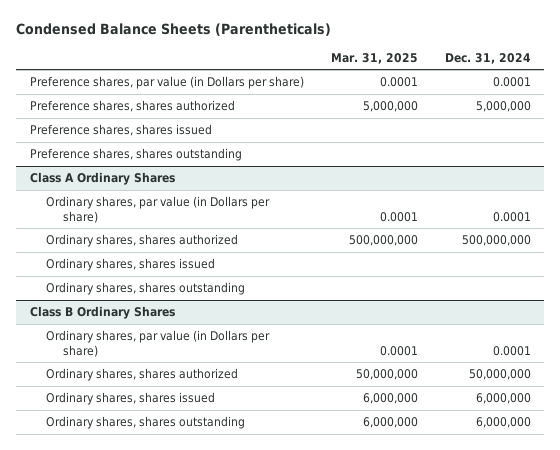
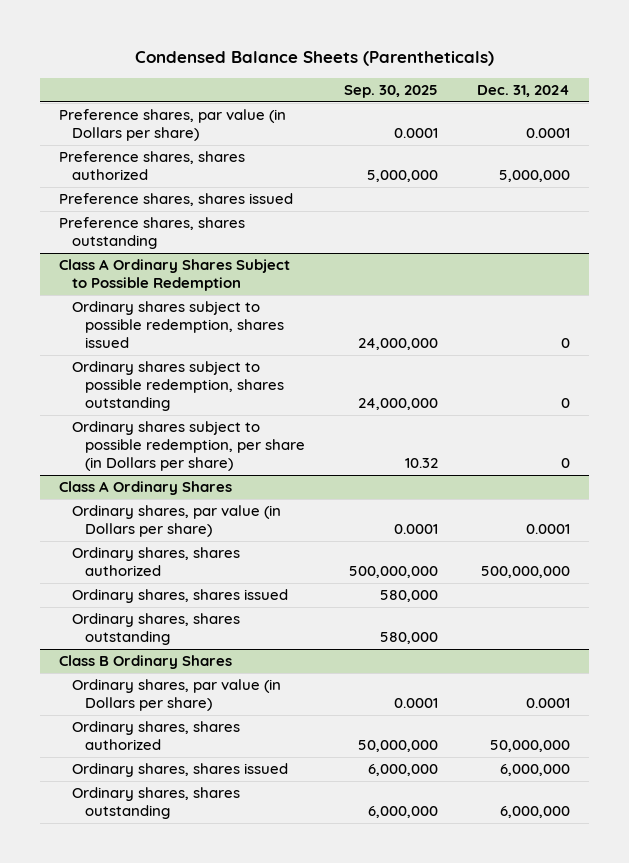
[330,52,418,64] Mar. 31, 2025 -> none
none -> [343,84,438,98] Sep. 30, 2025
none -> [59,259,291,292] Class A Ordinary Shares Subject to Possible Redemption
none -> [71,301,284,349] Ordinary shares subject to possible redemption, shares issued
none -> [71,361,284,412] Ordinary shares subject to possible redemption, shares outstanding
none -> [71,421,305,472] Ordinary shares subject to possible redemption, per share (in Dollars per share)

